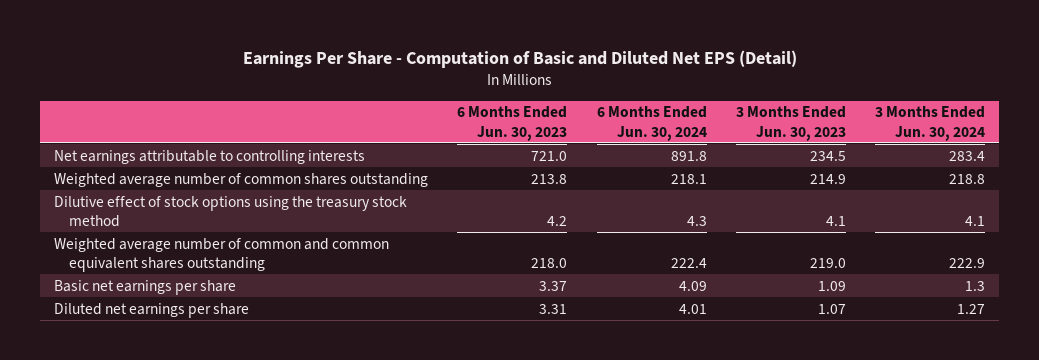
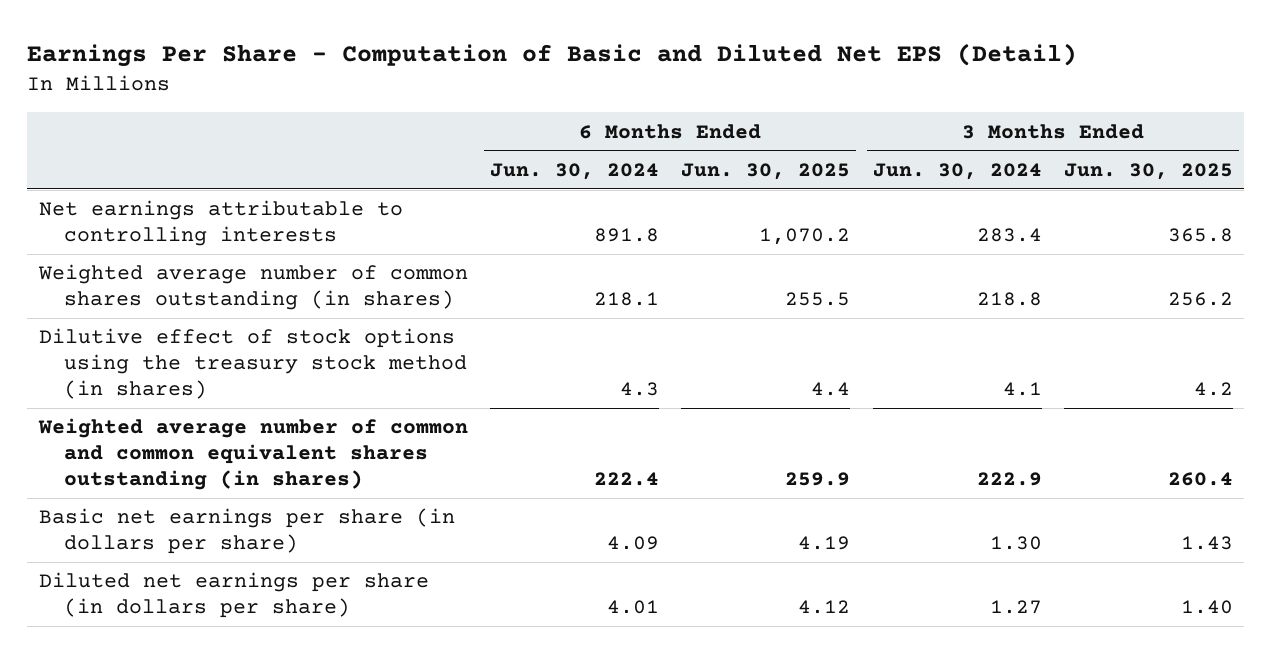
[457,106,568,141] 6 Months Ended Jun. 30, 2023 -> none
[735,106,846,141] 3 Months Ended Jun. 30, 2023 -> none
none -> [681,162,851,180] Jun. 30, 2025
none -> [1063,162,1233,180] Jun. 30, 2025
[54,172,429,187] Weighted average number of common shares outstanding -> [37,264,468,311] Weighted average number of common shares outstanding (in shares)
[54,195,408,227] Dilutive effect of stock options using the treasury stock method -> [38,328,468,400] Dilutive effect of stock options using the treasury stock method (in shares)
[54,237,390,272] Weighted average number of common and common equivalent shares outstanding -> [37,418,468,491] Weighted average number of common and common equivalent shares outstanding (in shares)
[54,279,237,295] Basic net earnings per share -> [38,508,455,555] Basic net earnings per share (in dollars per share)
[964,280,985,291] 1.3 -> [989,536,1042,551] 1.30
[54,302,250,318] Diluted net earnings per share -> [38,572,429,619] Diluted net earnings per share (in dollars per share)

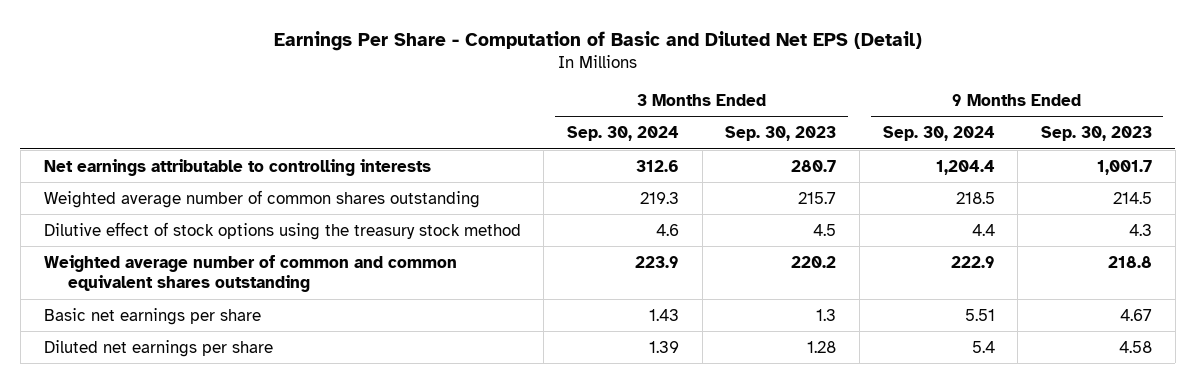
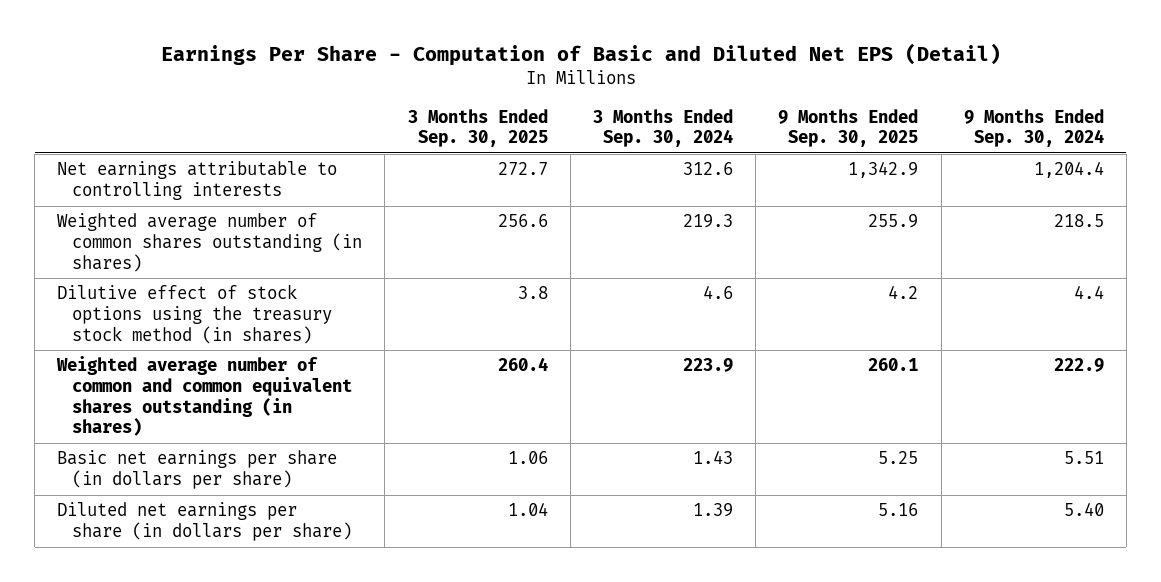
[725,126,837,142] Sep. 30, 2023 -> none
[1040,126,1152,142] Sep. 30, 2023 -> none
none -> [407,108,548,148] 3 Months Ended Sep. 30, 2025
none -> [778,108,919,148] 9 Months Ended Sep. 30, 2025
[43,189,480,208] Weighted average number of common shares outstanding -> [57,213,363,272] Weighted average number of common shares outstanding (in shares)
[43,221,521,240] Dilutive effect of stock options using the treasury stock method -> [57,284,333,344] Dilutive effect of stock options using the treasury stock method (in shares)
[43,254,457,293] Weighted average number of common and common equivalent shares outstanding -> [56,356,353,437] Weighted average number of common and common equivalent shares outstanding (in shares)
[43,307,261,325] Basic net earnings per share -> [57,450,338,490] Basic net earnings per share (in dollars per share)
[43,339,273,357] Diluted net earnings per share -> [57,502,353,542] Diluted net earnings per share (in dollars per share)
[971,340,995,353] 5.4 -> [1063,502,1104,517] 5.40

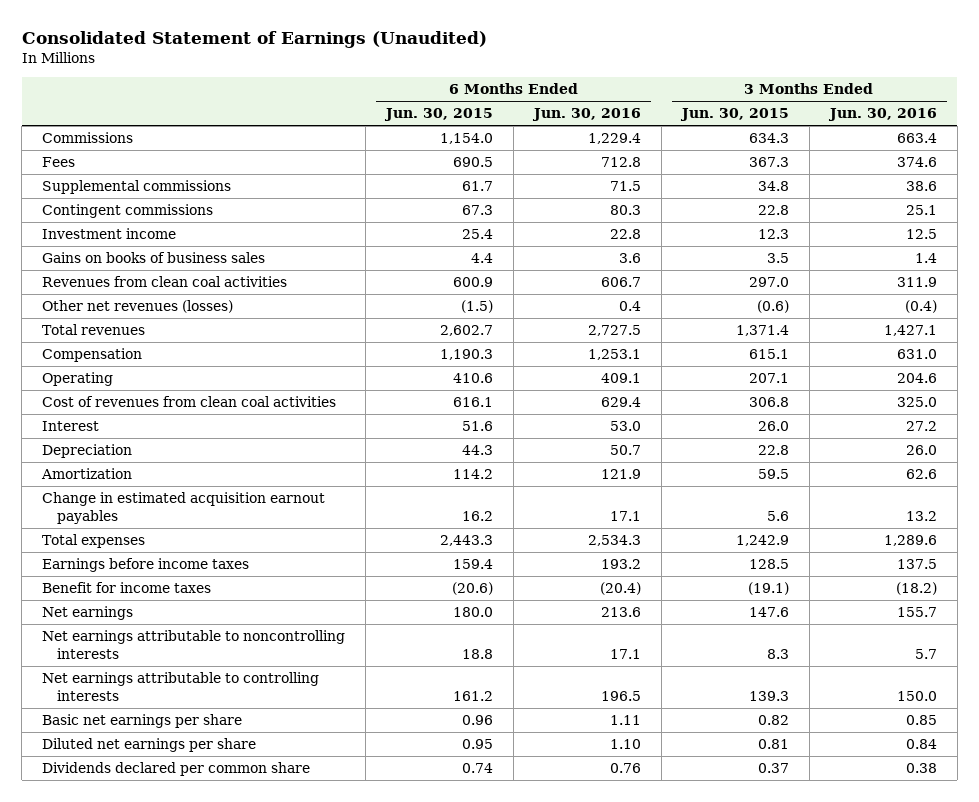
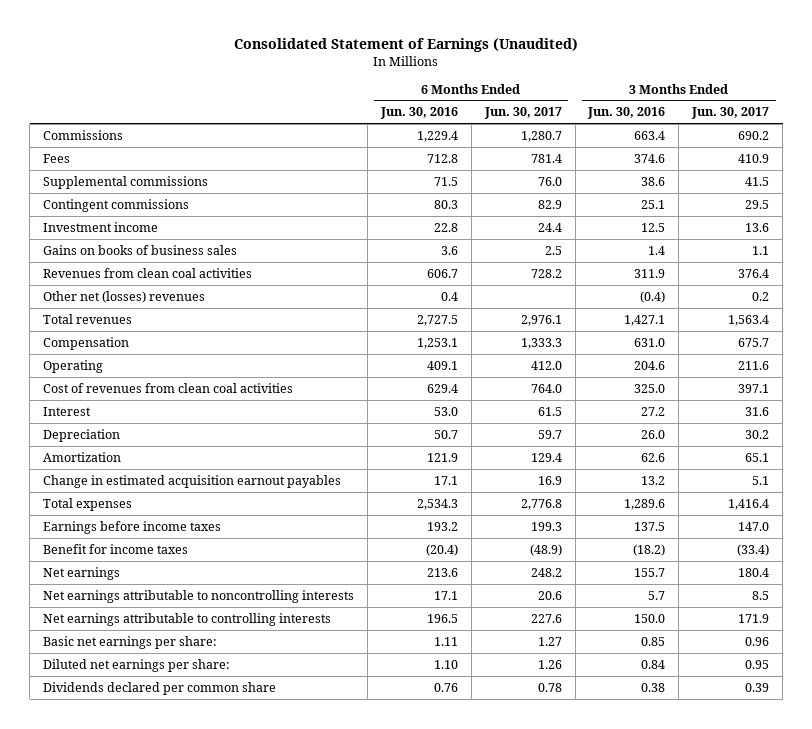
[384,108,494,122] Jun. 30, 2015 -> none
[679,108,789,122] Jun. 30, 2015 -> none
none -> [483,107,562,120] Jun. 30, 2017
none -> [691,107,770,120] Jun. 30, 2017
[42,300,234,314] Other net revenues (losses) -> [43,290,206,303] Other net (losses) revenues
[42,714,243,729] Basic net earnings per share -> [43,635,218,649] Basic net earnings per share:
[42,738,257,753] Diluted net earnings per share -> [43,658,231,672] Diluted net earnings per share:

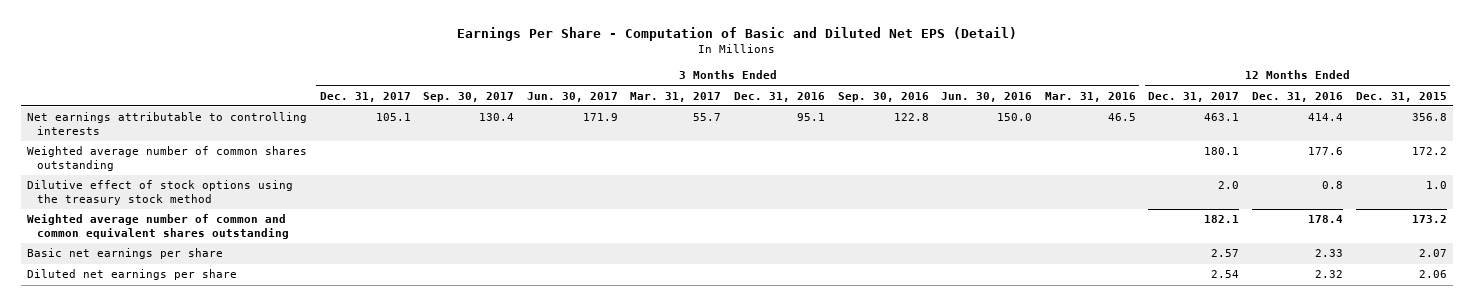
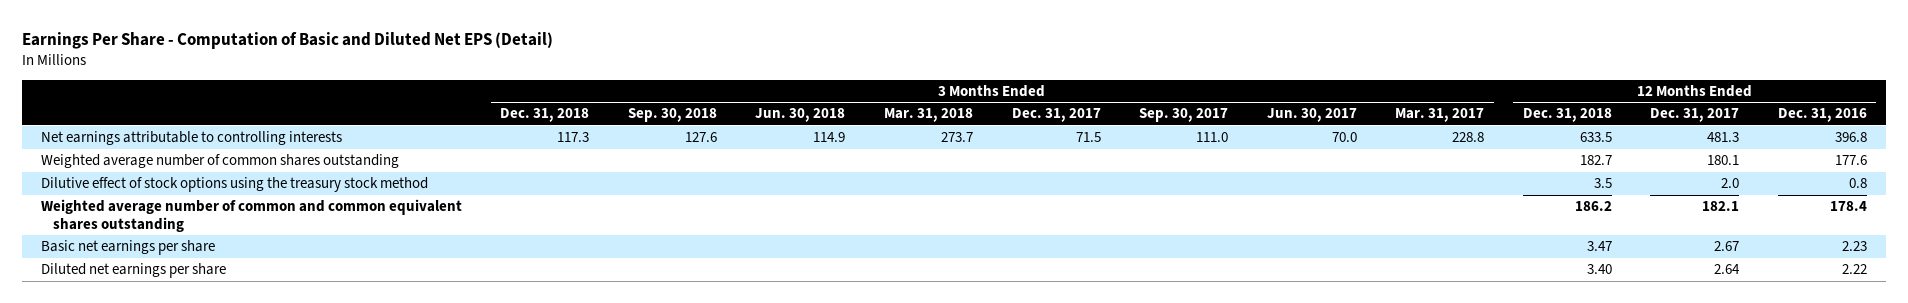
[734,91,826,102] Dec. 31, 2016 -> none
[837,91,929,102] Sep. 30, 2016 -> none
[941,91,1033,102] Jun. 30, 2016 -> none
[1044,91,1136,102] Mar. 31, 2016 -> none
[1355,91,1447,102] Dec. 31, 2015 -> none
none -> [500,108,590,123] Dec. 31, 2018
none -> [627,108,717,123] Sep. 30, 2018
none -> [755,108,846,123] Jun. 30, 2018
none -> [883,108,973,123] Mar. 31, 2018
none -> [1522,108,1612,123] Dec. 31, 2018
[375,113,411,122] 105.1 -> [1075,132,1101,143] 71.5
[479,113,515,122] 130.4 -> [1196,132,1229,143] 111.0
[582,113,618,122] 171.9 -> [1331,132,1357,143] 70.0
[693,113,722,122] 55.7 -> [1452,132,1485,143] 228.8
[1204,113,1240,122] 463.1 -> [1707,132,1740,143] 481.3
[1308,113,1344,122] 414.4 -> [1834,132,1867,143] 396.8
[1211,249,1240,258] 2.57 -> [1714,241,1740,252] 2.67
[1315,249,1344,258] 2.33 -> [1841,241,1867,252] 2.23
[1211,270,1240,279] 2.54 -> [1714,264,1741,275] 2.64
[1315,270,1344,279] 2.32 -> [1841,264,1867,275] 2.22

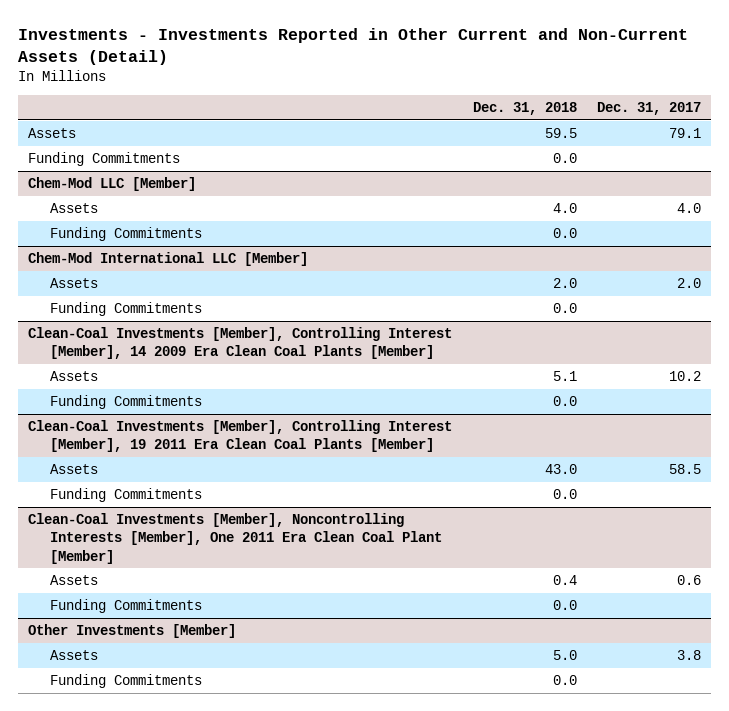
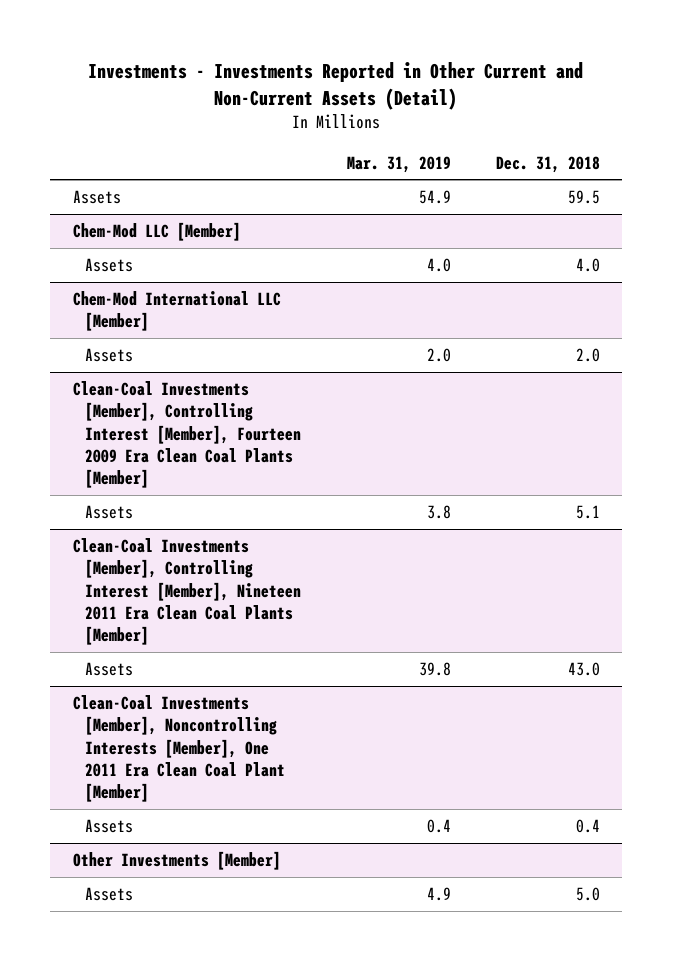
[596,102,701,116] Dec. 31, 2017 -> none
none -> [346,155,451,173] Mar. 31, 2019
[28,152,181,167] Funding Commitments -> none
[49,227,202,242] Funding Commitments -> none
[49,302,202,317] Funding Commitments -> none
[28,327,453,360] Clean-Coal Investments [Member], Controlling Interest [Member], 14 2009 Era Clean Coal Plants [Member] -> [72,380,302,489] Clean-Coal Investments [Member], Controlling Interest [Member], Fourteen 2009 Era Clean Coal Plants [Member]
[49,395,202,410] Funding Commitments -> none
[28,420,453,453] Clean-Coal Investments [Member], Controlling Interest [Member], 19 2011 Era Clean Coal Plants [Member] -> [72,537,302,646] Clean-Coal Investments [Member], Controlling Interest [Member], Nineteen 2011 Era Clean Coal Plants [Member]
[49,488,202,503] Funding Commitments -> none
[49,599,202,614] Funding Commitments -> none
[49,674,202,689] Funding Commitments -> none

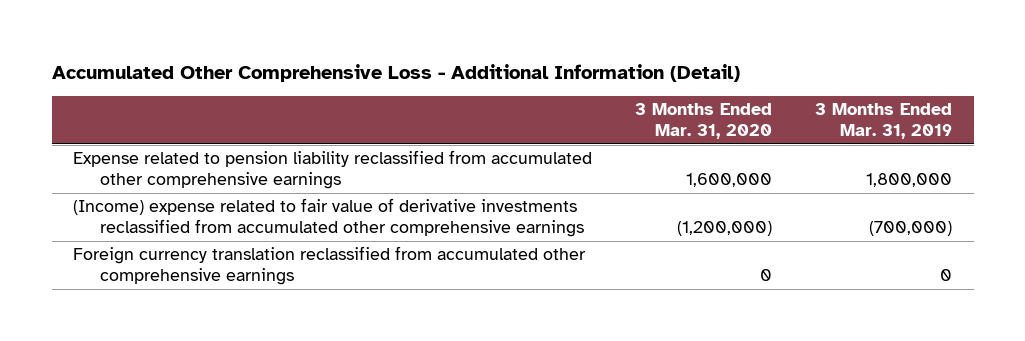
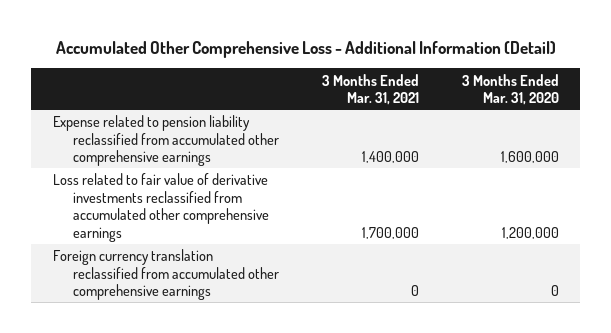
[815,103,953,140] 3 Months Ended Mar. 31, 2019 -> none
none -> [321,73,419,106] 3 Months Ended Mar. 31, 2021
[73,198,584,238] (Income) expense related to fair value of derivative investments reclassified from accumulated other comprehensive earnings -> [52,173,270,242] Loss related to fair value of derivative investments reclassified from accumulated other comprehensive earnings
[677,221,773,237] (1,200,000) -> [501,226,559,239] 1,200,000

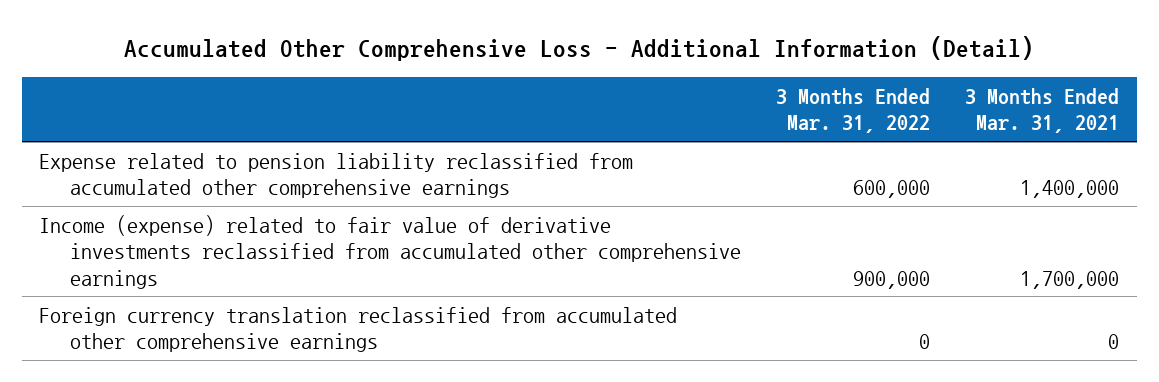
[461,73,559,106] 3 Months Ended Mar. 31, 2020 -> none
none -> [776,87,931,134] 3 Months Ended Mar. 31, 2022
[52,173,270,242] Loss related to fair value of derivative investments reclassified from accumulated other comprehensive earnings -> [39,214,742,289] Income (expense) related to fair value of derivative investments reclassified from accumulated other comprehensive earnings

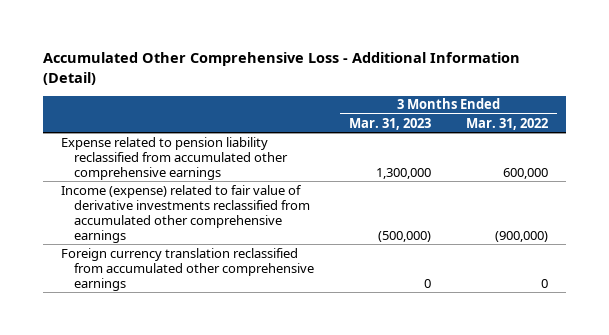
[965,87,1120,134] 3 Months Ended Mar. 31, 2021 -> none
none -> [349,117,432,130] Mar. 31, 2023
[853,270,931,289] 900,000 -> [495,230,549,242] (900,000)

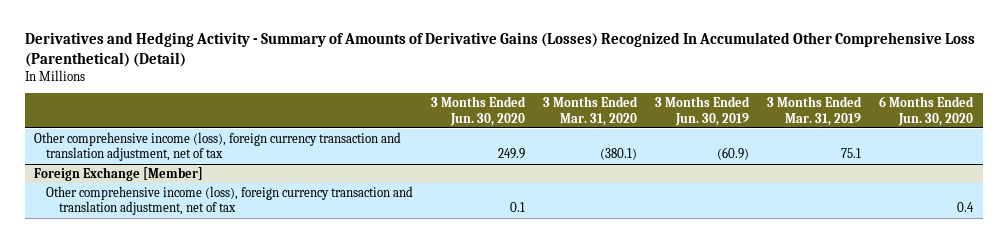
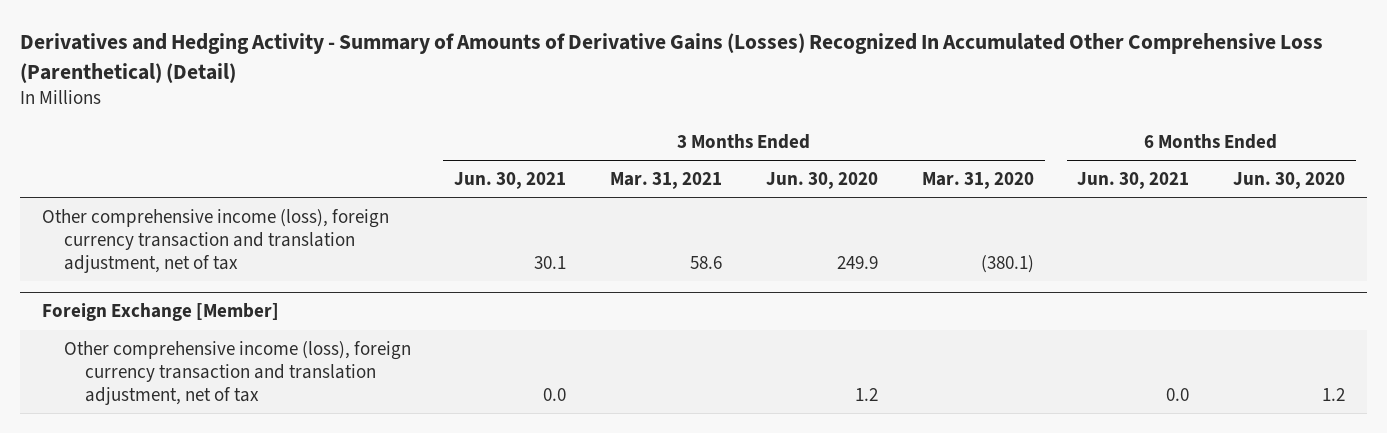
[655,96,751,126] 3 Months Ended Jun. 30, 2019 -> none
[767,96,863,126] 3 Months Ended Mar. 31, 2019 -> none
none -> [454,171,567,189] Jun. 30, 2021
none -> [610,171,723,189] Mar. 31, 2021
none -> [1077,171,1190,189] Jun. 30, 2021
[510,202,526,213] 0.1 -> [854,387,878,401] 1.2
[957,202,975,213] 0.4 -> [1322,387,1346,401] 1.2

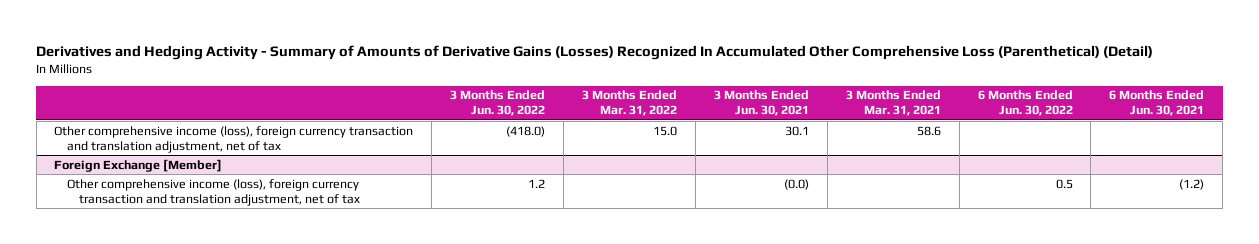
[765,171,878,189] Jun. 30, 2020 -> none
[921,171,1034,189] Mar. 31, 2020 -> none
[1233,171,1346,189] Jun. 30, 2020 -> none
none -> [450,90,546,117] 3 Months Ended Jun. 30, 2022
none -> [582,90,678,117] 3 Months Ended Mar. 31, 2022
none -> [977,90,1073,117] 6 Months Ended Jun. 30, 2022
[543,387,567,401] 0.0 -> [783,178,809,190] (0.0)
[1166,387,1190,401] 0.0 -> [1179,178,1205,190] (1.2)

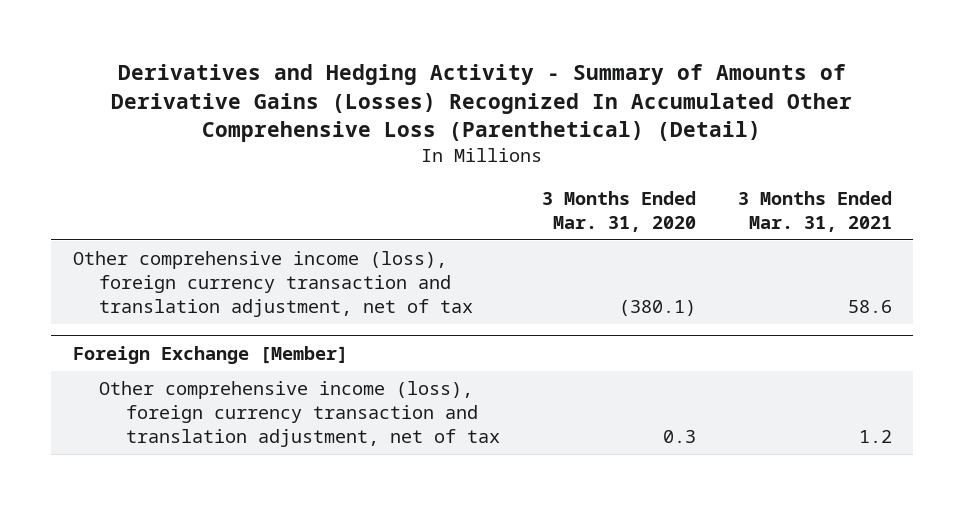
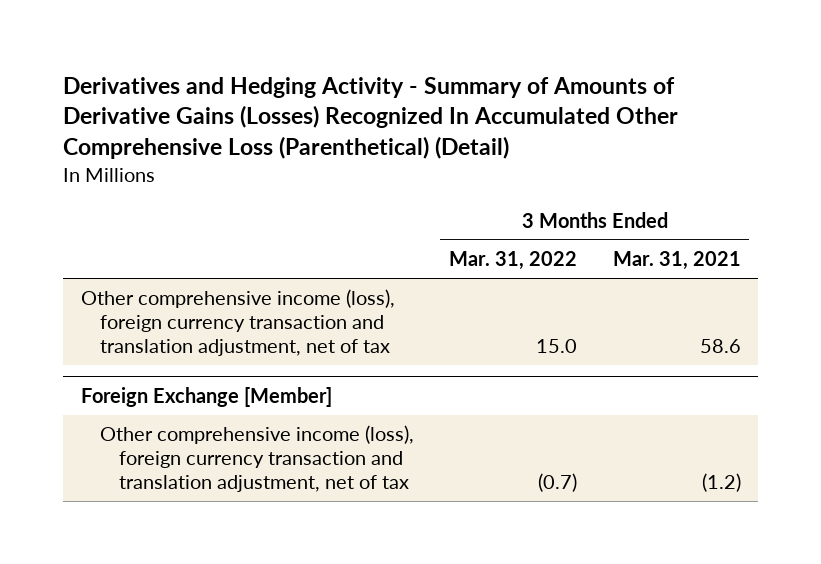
[542,191,697,232] 3 Months Ended Mar. 31, 2020 -> none
none -> [449,251,578,271] Mar. 31, 2022
[859,430,893,444] 1.2 -> [701,472,741,492] (1.2)

